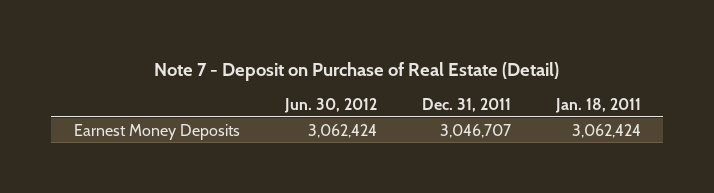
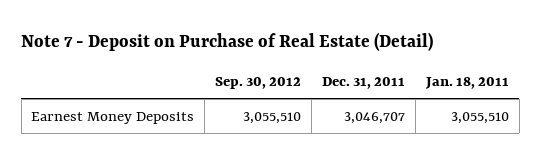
[283,98,377,114] Jun. 30, 2012 -> none
none -> [215,76,302,89] Sep. 30, 2012
[571,123,641,138] 3,062,424 -> [450,111,509,124] 3,055,510

